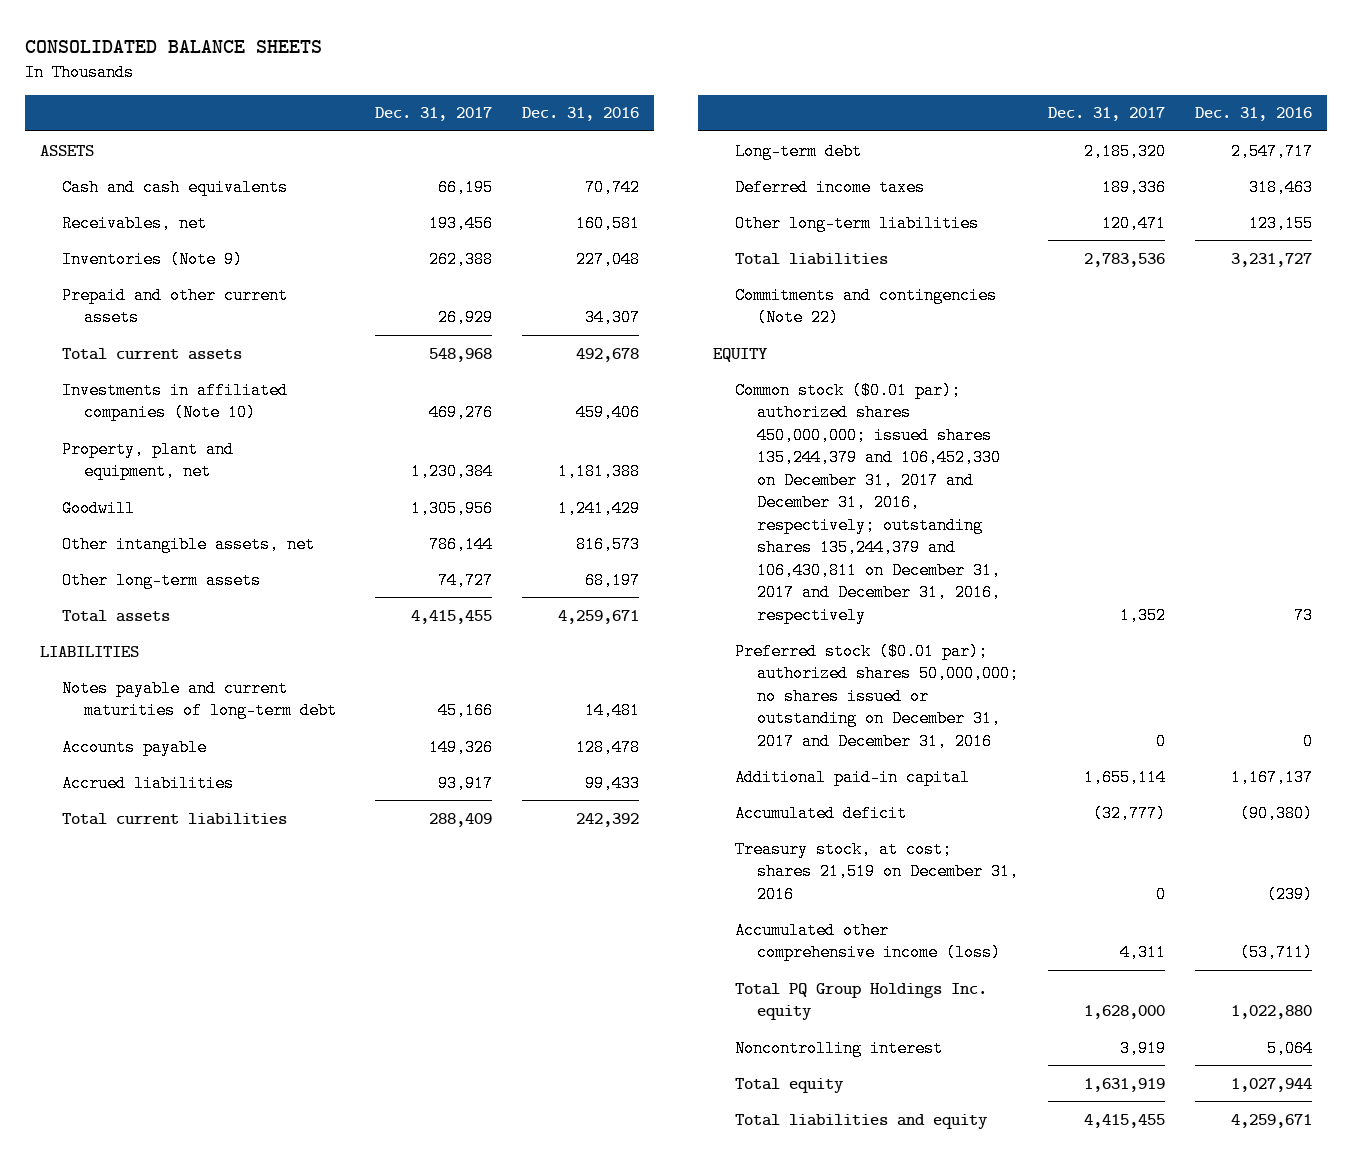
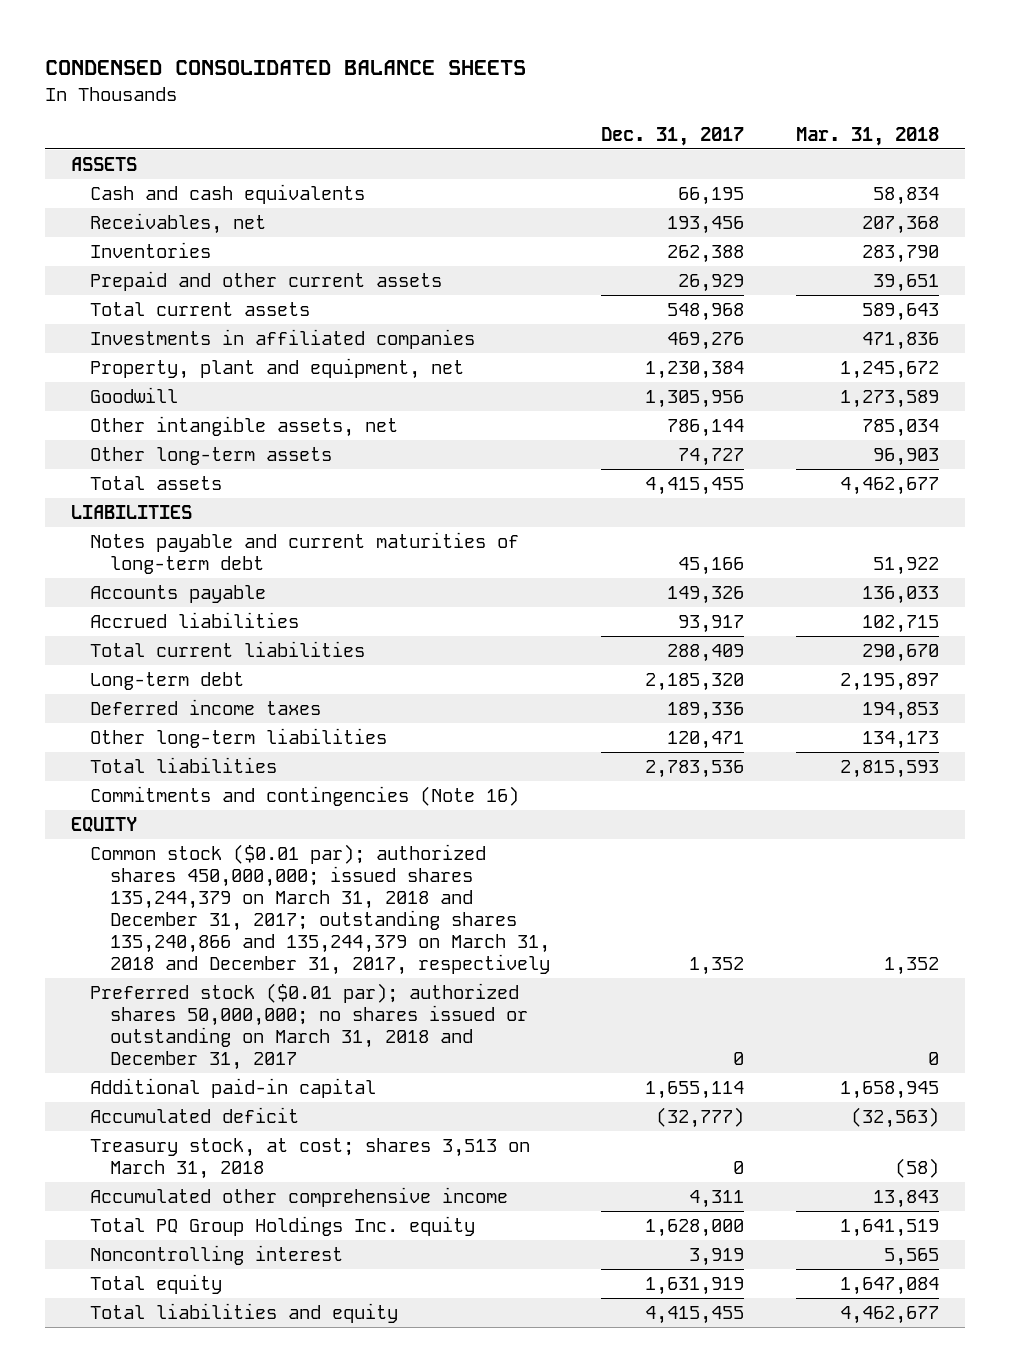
[25,39,323,53] CONSOLIDATED BALANCE SHEETS -> [45,59,527,75] CONDENSED CONSOLIDATED BALANCE SHEETS
[521,107,639,122] Dec. 31, 2016 -> none
none -> [796,126,940,146] Mar. 31, 2018
[62,250,244,268] Inventories (Note 9) -> [90,242,212,259] Inventories
[62,381,289,422] Investments in affiliated companies (Note 10) -> [90,329,476,350] Investments in affiliated companies
[735,286,998,327] Commitments and contingencies (Note 22) -> [90,786,520,807] Commitments and contingencies (Note 16)
[735,381,1001,624] Common stock ($0.01 par); authorized shares 450,000,000; issued shares 135,244,379 and 106,452,330 on December 31, 2017 and December 31, 2016, respectively; outstanding shares 135,244,379 and 106,430,811 on December 31, 2017 and December 31, 2016, respectively -> [90,844,550,976] Common stock ($0.01 par); authorized shares 450,000,000; issued shares 135,244,379 on March 31, 2018 and December 31, 2017; outstanding shares 135,240,866 and 135,244,379 on March 31, 2018 and December 31, 2017, respectively
[735,642,1019,750] Preferred stock ($0.01 par); authorized shares 50,000,000; no shares issued or outstanding on December 31, 2017 and December 31, 2016 -> [90,983,528,1071] Preferred stock ($0.01 par); authorized shares 50,000,000; no shares issued or outstanding on March 31, 2018 and December 31, 2017
[735,840,1019,903] Treasury stock, at cost; shares 21,519 on December 31, 2016 -> [90,1138,531,1180] Treasury stock, at cost; shares 3,513 on March 31, 2018
[735,921,1001,962] Accumulated other comprehensive income (loss) -> [90,1187,509,1208] Accumulated other comprehensive income

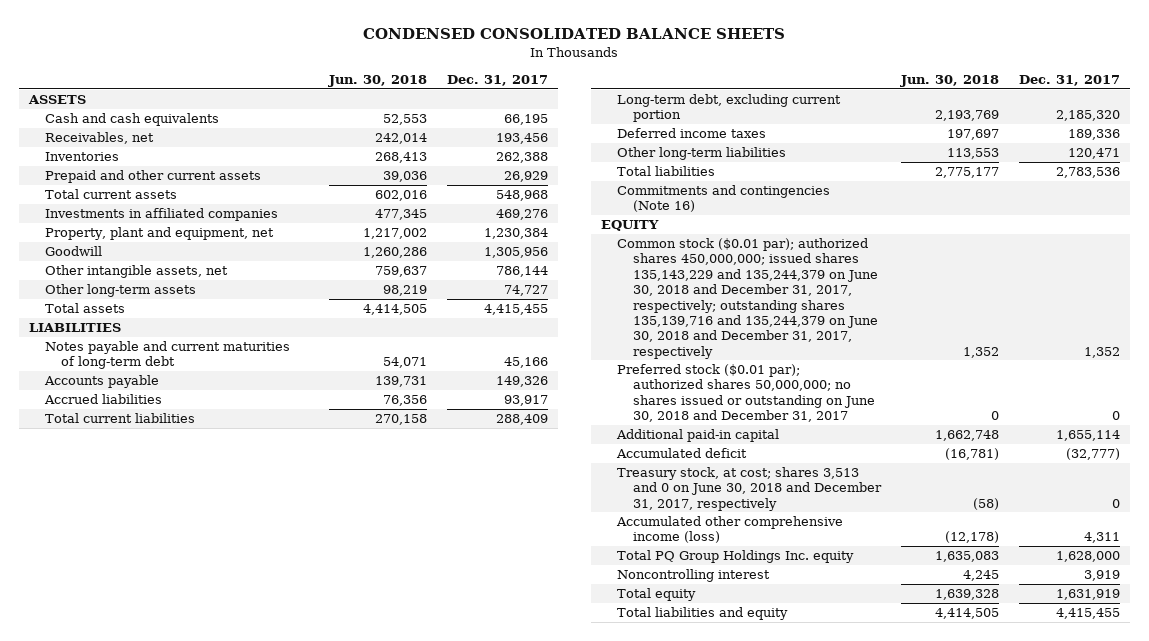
[796,126,940,146] Mar. 31, 2018 -> none
none -> [328,75,428,88] Jun. 30, 2018
[90,672,245,691] Long-term debt -> [616,94,841,123] Long-term debt, excluding current portion
[90,844,550,976] Common stock ($0.01 par); authorized shares 450,000,000; issued shares 135,244,379 on March 31, 2018 and December 31, 2017; outstanding shares 135,240,866 and 135,244,379 on March 31, 2018 and December 31, 2017, respectively -> [616,238,878,359] Common stock ($0.01 par); authorized shares 450,000,000; issued shares 135,143,229 and 135,244,379 on June 30, 2018 and December 31, 2017, respectively; outstanding shares 135,139,716 and 135,244,379 on June 30, 2018 and December 31, 2017, respectively
[90,983,528,1071] Preferred stock ($0.01 par); authorized shares 50,000,000; no shares issued or outstanding on March 31, 2018 and December 31, 2017 -> [616,364,875,423] Preferred stock ($0.01 par); authorized shares 50,000,000; no shares issued or outstanding on June 30, 2018 and December 31, 2017
[90,1138,531,1180] Treasury stock, at cost; shares 3,513 on March 31, 2018 -> [616,467,882,511] Treasury stock, at cost; shares 3,513 and 0 on June 30, 2018 and December 31, 2017, respectively
[90,1187,509,1208] Accumulated other comprehensive income -> [615,516,843,544] Accumulated other comprehensive income (loss)

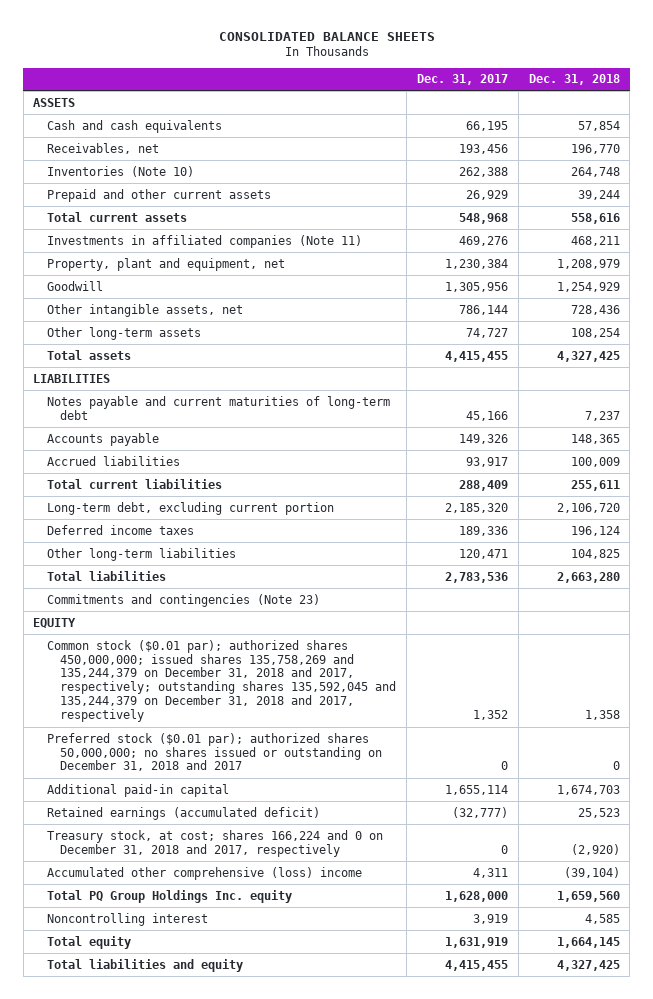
[363,28,786,40] CONDENSED CONSOLIDATED BALANCE SHEETS -> [218,31,435,41] CONSOLIDATED BALANCE SHEETS
[328,75,428,88] Jun. 30, 2018 -> none
none -> [528,74,620,86] Dec. 31, 2018
[45,152,120,162] Inventories -> [46,165,194,177] Inventories (Note 10)
[45,208,279,222] Investments in affiliated companies -> [46,234,362,248] Investments in affiliated companies (Note 11)
[616,185,830,213] Commitments and contingencies (Note 16) -> [46,593,320,607] Commitments and contingencies (Note 23)
[616,238,878,359] Common stock ($0.01 par); authorized shares 450,000,000; issued shares 135,143,229 and 135,244,379 on June 30, 2018 and December 31, 2017, respectively; outstanding shares 135,139,716 and 135,244,379 on June 30, 2018 and December 31, 2017, respectively -> [46,639,397,723] Common stock ($0.01 par); authorized shares 450,000,000; issued shares 135,758,269 and 135,244,379 on December 31, 2018 and 2017, respectively; outstanding shares 135,592,045 and 135,244,379 on December 31, 2018 and 2017, respectively
[616,364,875,423] Preferred stock ($0.01 par); authorized shares 50,000,000; no shares issued or outstanding on June 30, 2018 and December 31, 2017 -> [46,732,383,772] Preferred stock ($0.01 par); authorized shares 50,000,000; no shares issued or outstanding on December 31, 2018 and 2017
[615,448,747,459] Accumulated deficit -> [46,806,320,820] Retained earnings (accumulated deficit)
[616,467,882,511] Treasury stock, at cost; shares 3,513 and 0 on June 30, 2018 and December 31, 2017, respectively -> [46,829,383,857] Treasury stock, at cost; shares 166,224 and 0 on December 31, 2018 and 2017, respectively
[615,516,843,544] Accumulated other comprehensive income (loss) -> [46,866,362,880] Accumulated other comprehensive (loss) income

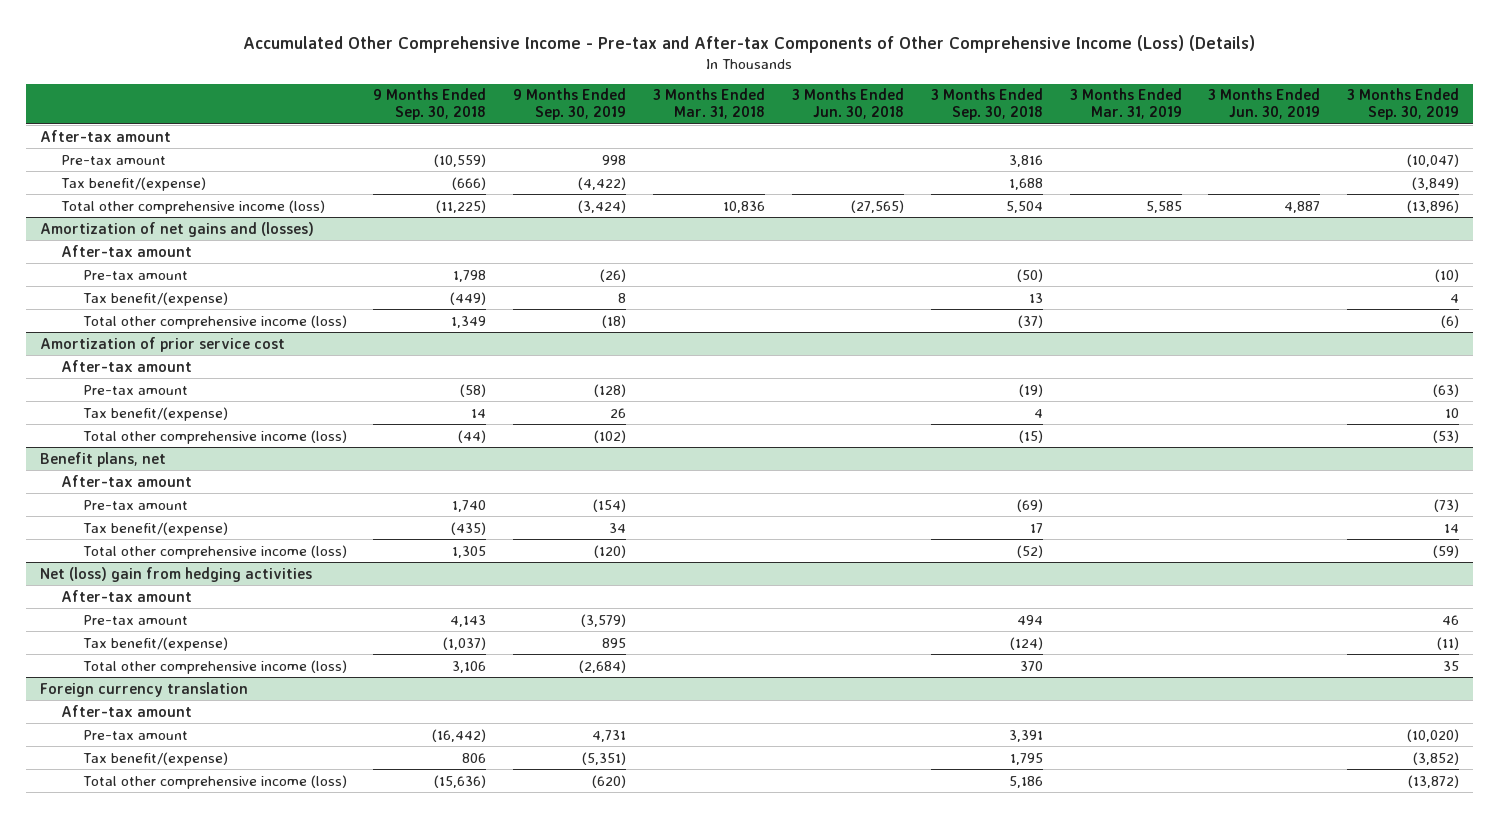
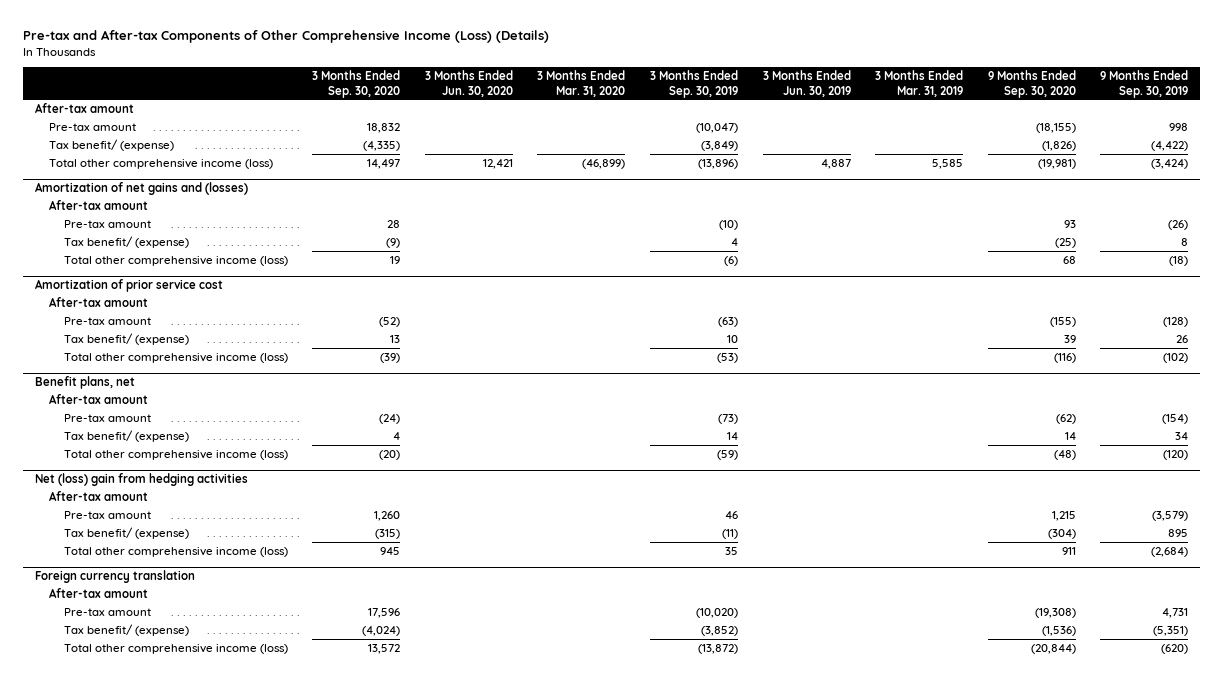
[243,35,1256,54] Accumulated Other Comprehensive Income - Pre-tax and After-tax Components of Other Comprehensive Income (Loss) (Details) -> [22,30,549,44] Pre-tax and After-tax Components of Other Comprehensive Income (Loss) (Details)
[373,88,487,121] 9 Months Ended Sep. 30, 2018 -> none
[653,88,766,120] 3 Months Ended Mar. 31, 2018 -> none
[791,88,904,120] 3 Months Ended Jun. 30, 2018 -> none
[930,88,1043,121] 3 Months Ended Sep. 30, 2018 -> none
none -> [312,70,401,98] 3 Months Ended Sep. 30, 2020
none -> [424,70,513,97] 3 Months Ended Jun. 30, 2020
none -> [537,70,626,97] 3 Months Ended Mar. 31, 2020
none -> [987,70,1076,98] 9 Months Ended Sep. 30, 2020
[61,176,207,191] Tax benefit/(expense) -> [49,138,175,151] Tax benefit/ (expense)
[82,291,228,306] Tax benefit/(expense) -> [63,235,189,248] Tax benefit/ (expense)
[82,406,228,421] Tax benefit/(expense) -> [63,332,189,345] Tax benefit/ (expense)
[82,521,228,536] Tax benefit/(expense) -> [63,429,189,442] Tax benefit/ (expense)
[82,636,228,651] Tax benefit/(expense) -> [63,526,189,539] Tax benefit/ (expense)
[82,751,228,766] Tax benefit/(expense) -> [63,623,189,636] Tax benefit/ (expense)

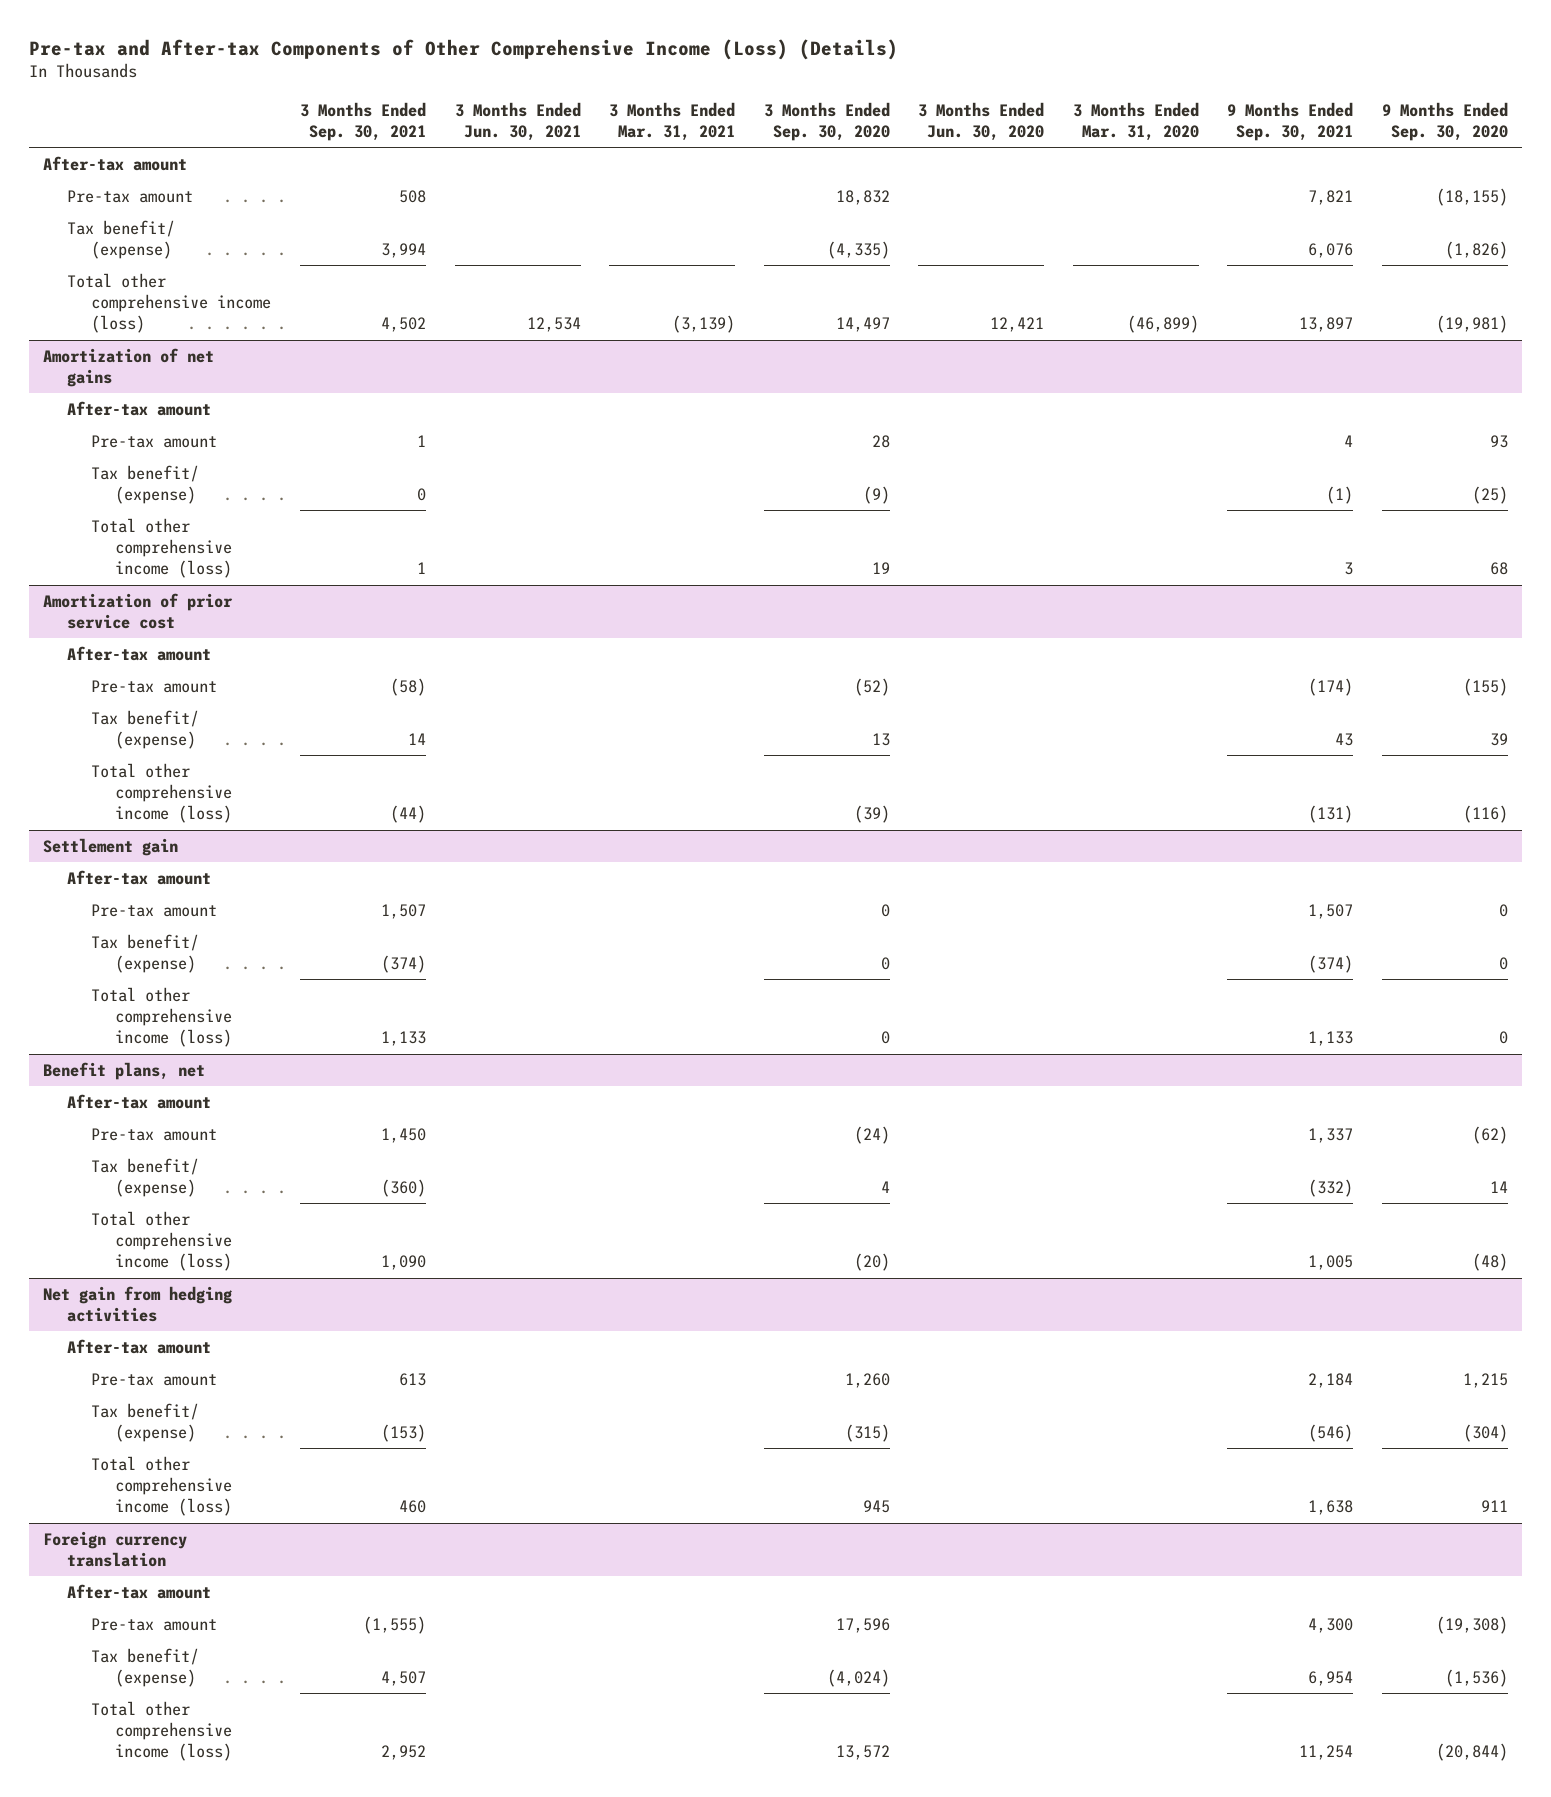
[650,70,739,98] 3 Months Ended Sep. 30, 2019 -> none
[762,70,851,97] 3 Months Ended Jun. 30, 2019 -> none
[875,70,964,97] 3 Months Ended Mar. 31, 2019 -> none
[1100,70,1189,98] 9 Months Ended Sep. 30, 2019 -> none
none -> [300,101,427,141] 3 Months Ended Sep. 30, 2021
none -> [454,101,581,141] 3 Months Ended Jun. 30, 2021
none -> [609,101,736,141] 3 Months Ended Mar. 31, 2021
none -> [1227,101,1354,141] 9 Months Ended Sep. 30, 2021
[34,182,248,196] Amortization of net gains and (losses) -> [43,347,215,388] Amortization of net gains
none -> [43,837,179,856] Settlement gain
none -> [67,869,212,885] After-tax amount
none -> [91,903,218,917] Pre-tax amount
none -> [91,933,200,974] Tax benefit/ (expense)
none -> [91,986,233,1048] Total other comprehensive income (loss)
[34,473,248,487] Net (loss) gain from hedging activities -> [43,1285,233,1323] Net gain from hedging activities

